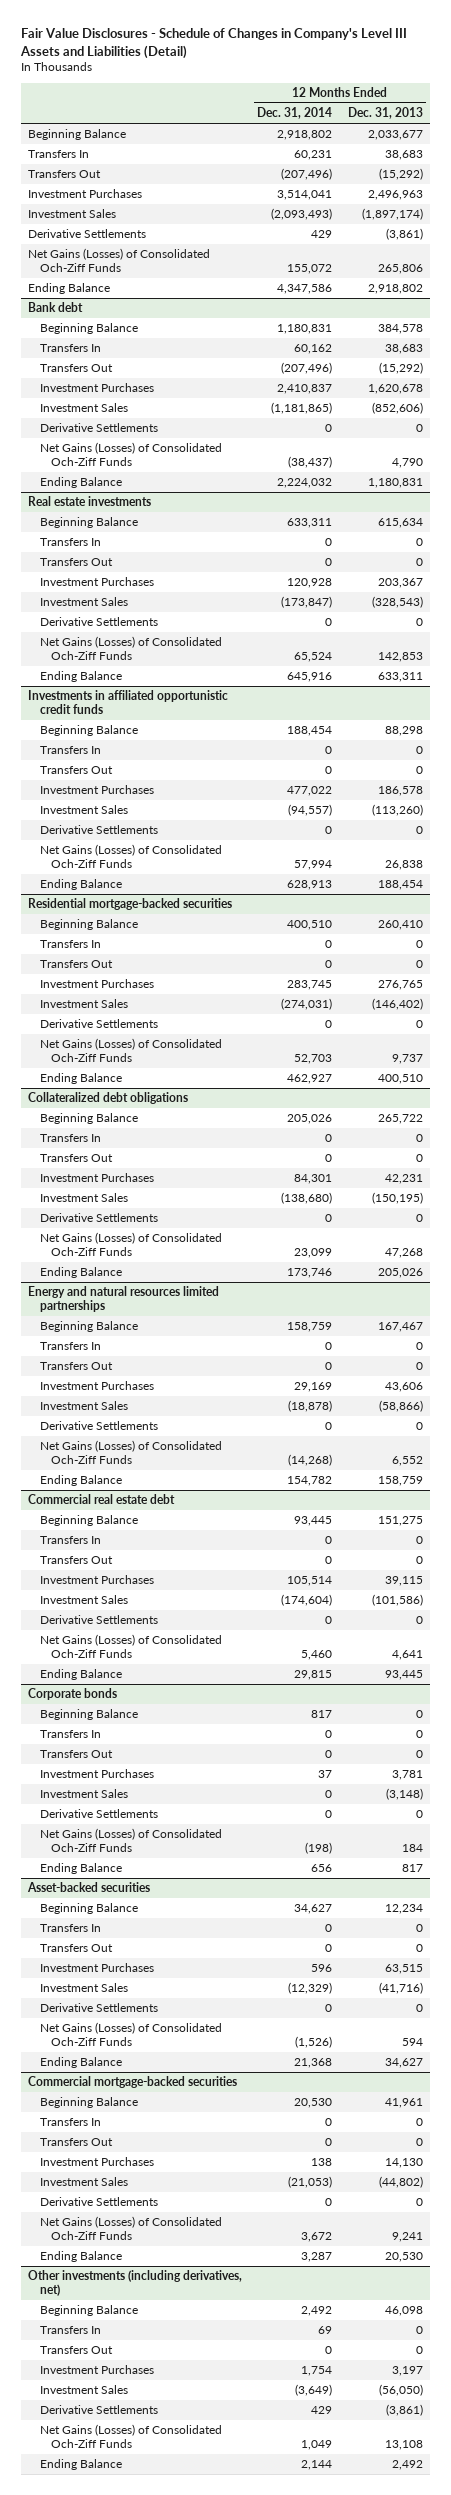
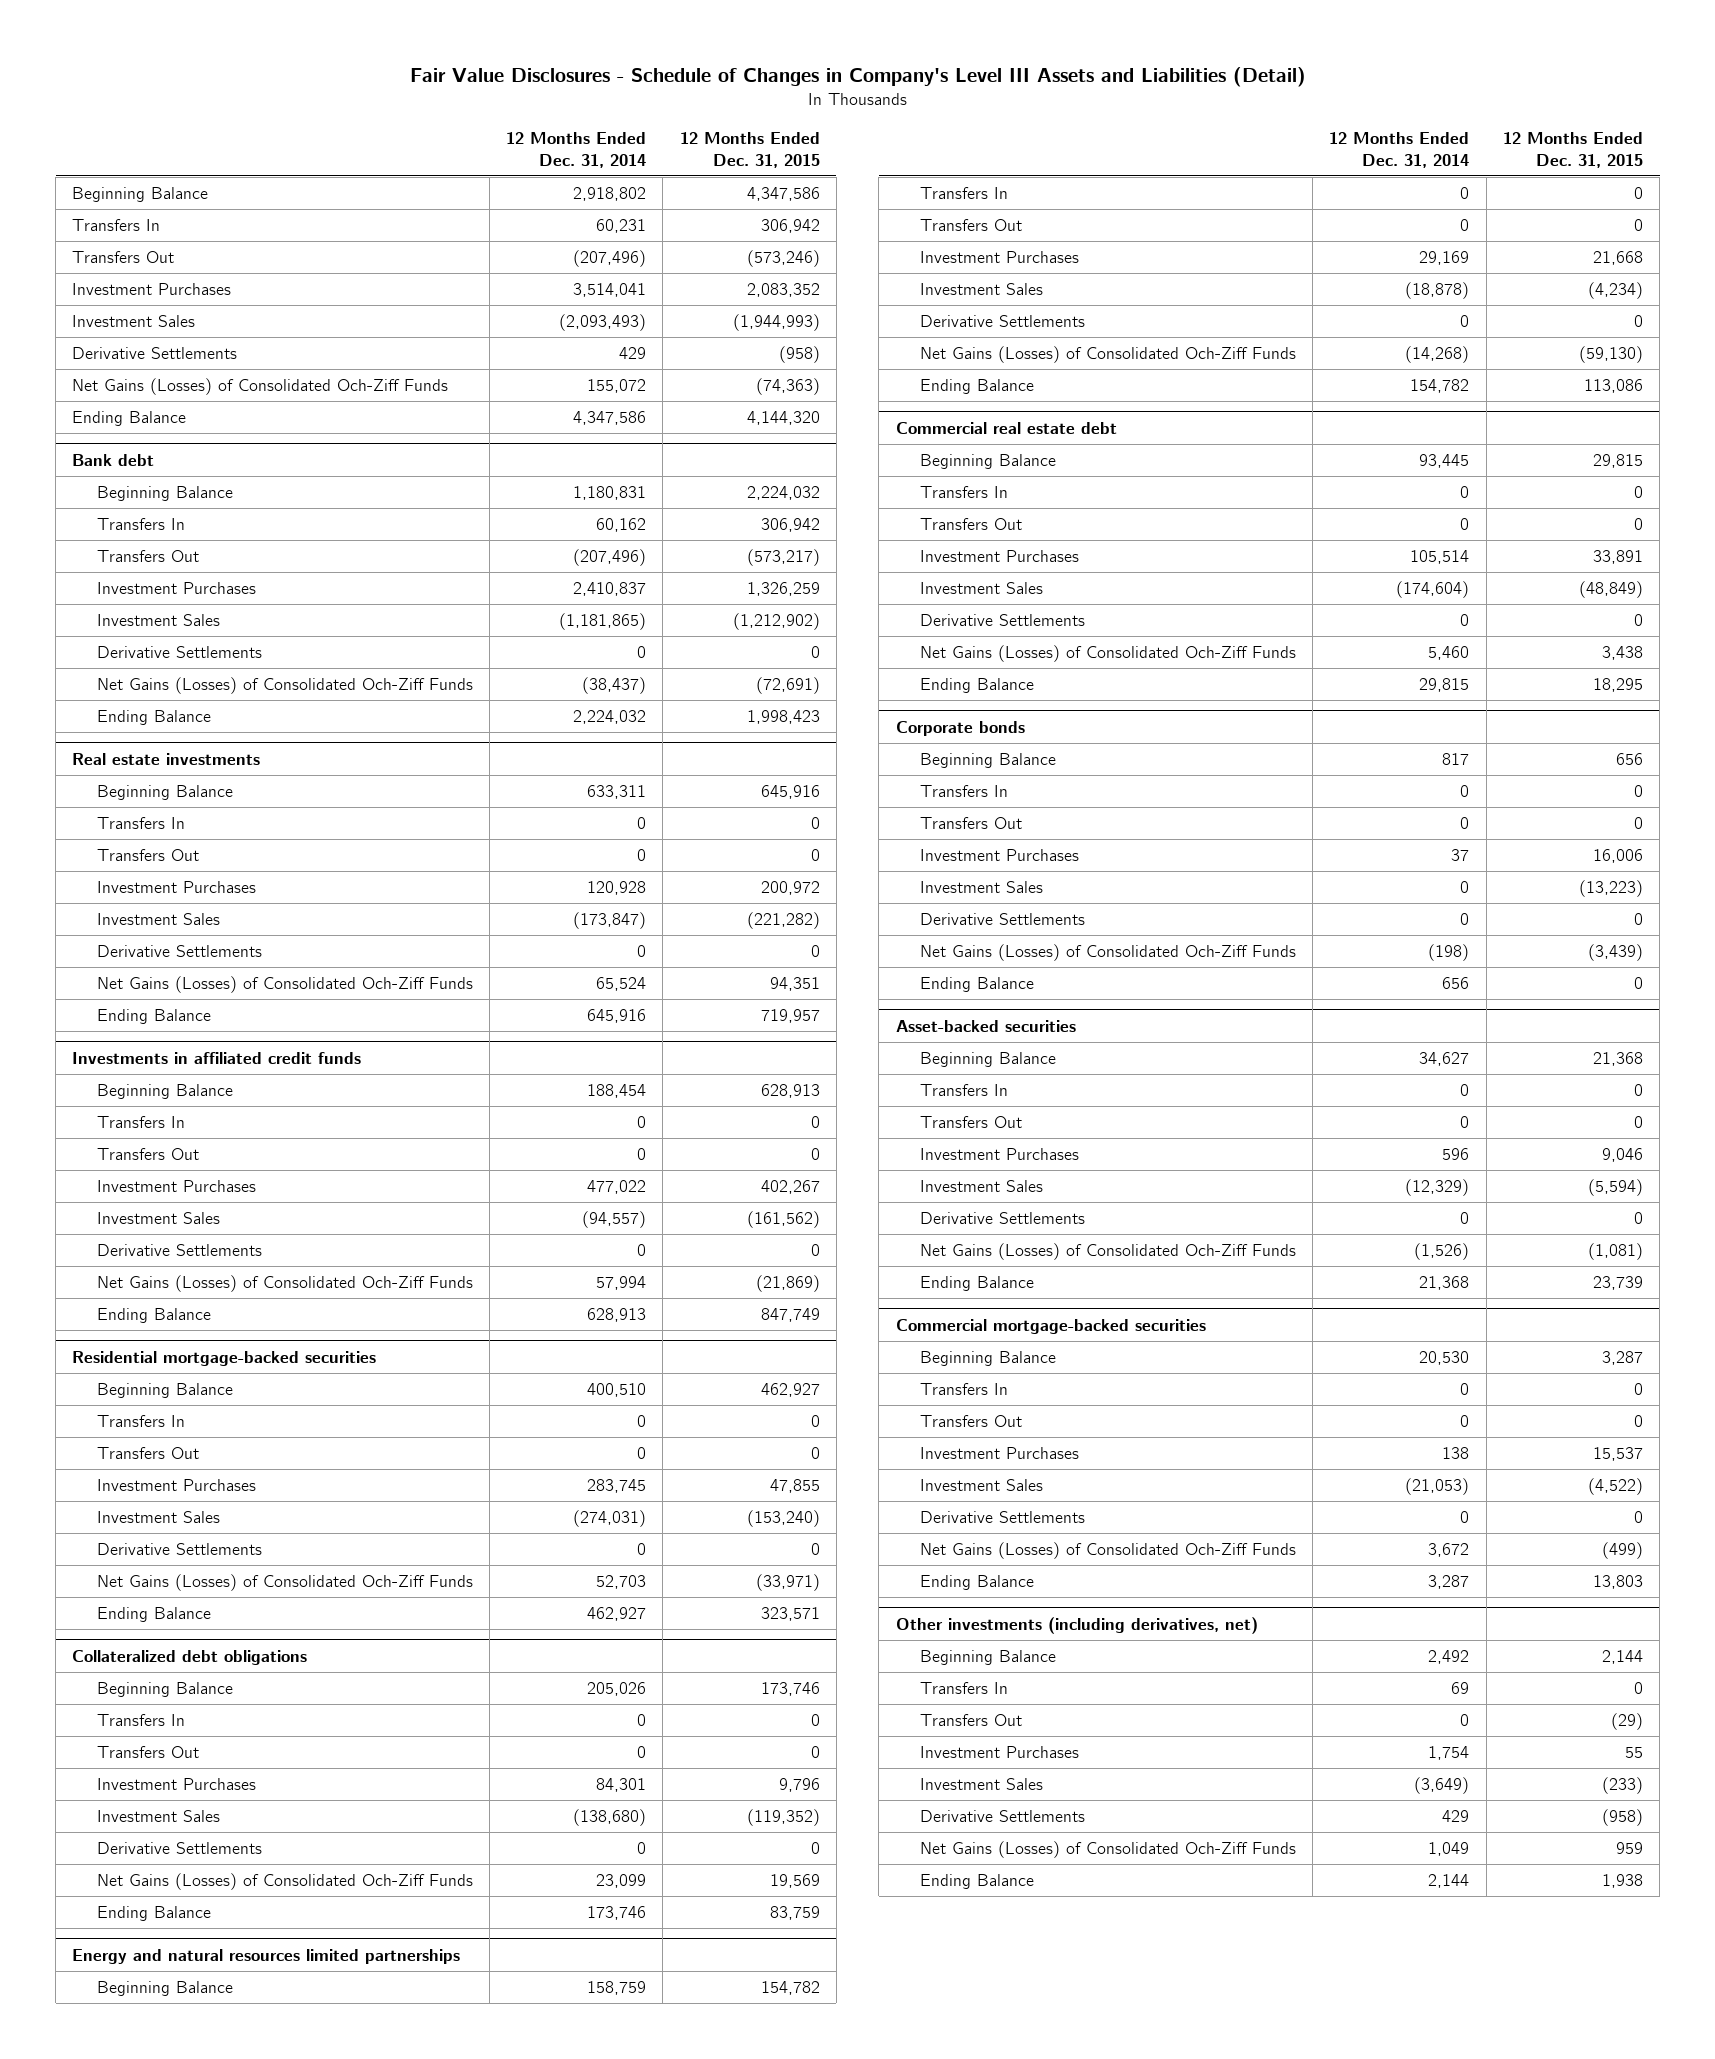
[347,107,423,120] Dec. 31, 2013 -> none
none -> [679,132,820,168] 12 Months Ended Dec. 31, 2015
[28,690,229,714] Investments in affiliated opportunistic credit funds -> [72,1051,362,1064] Investments in affiliated credit funds

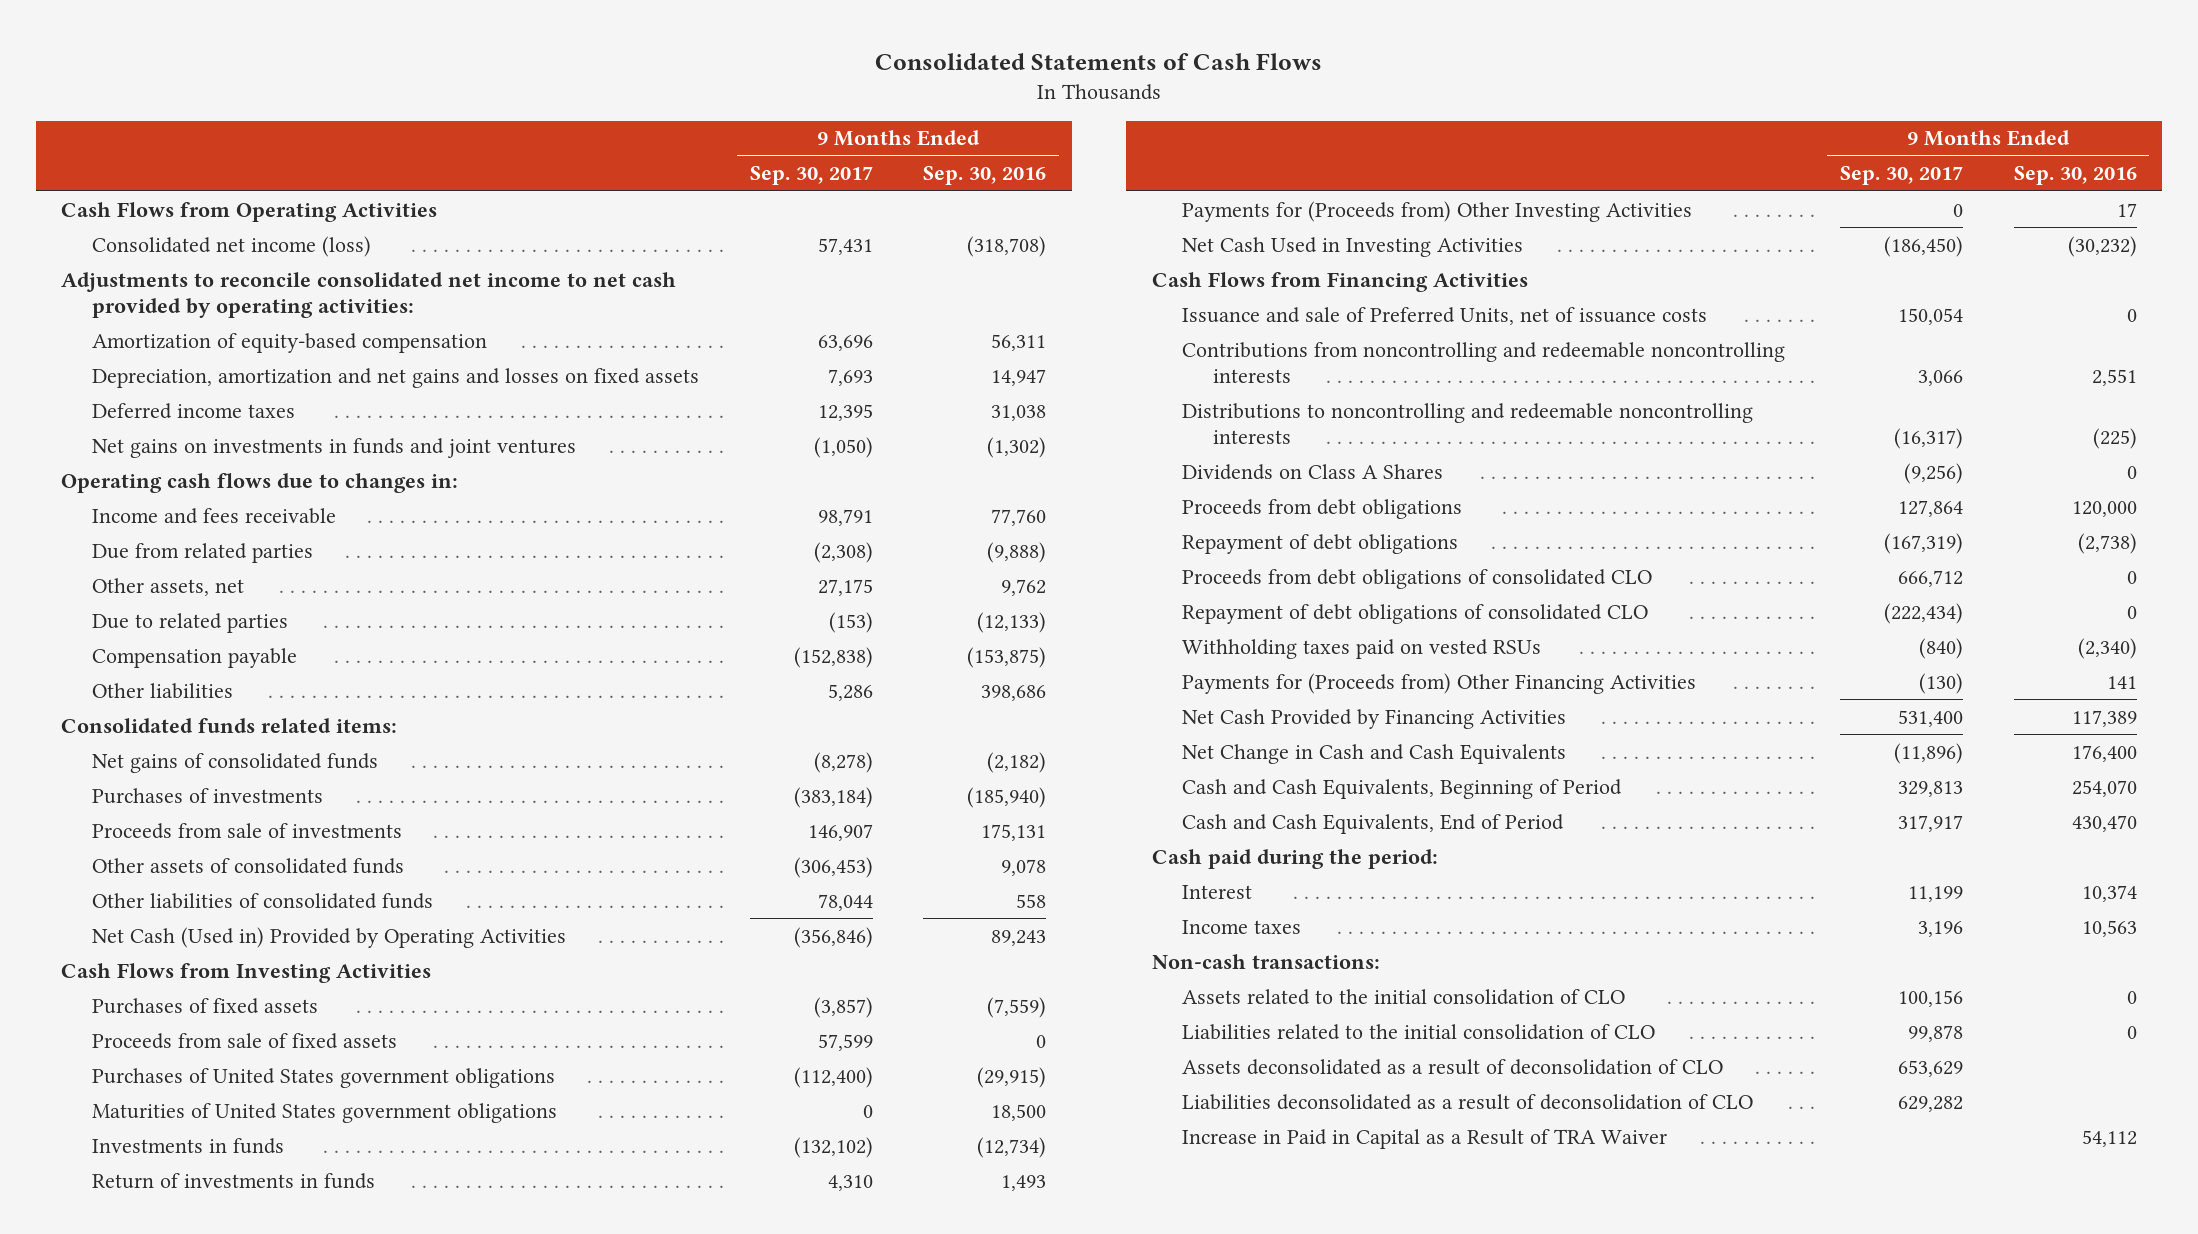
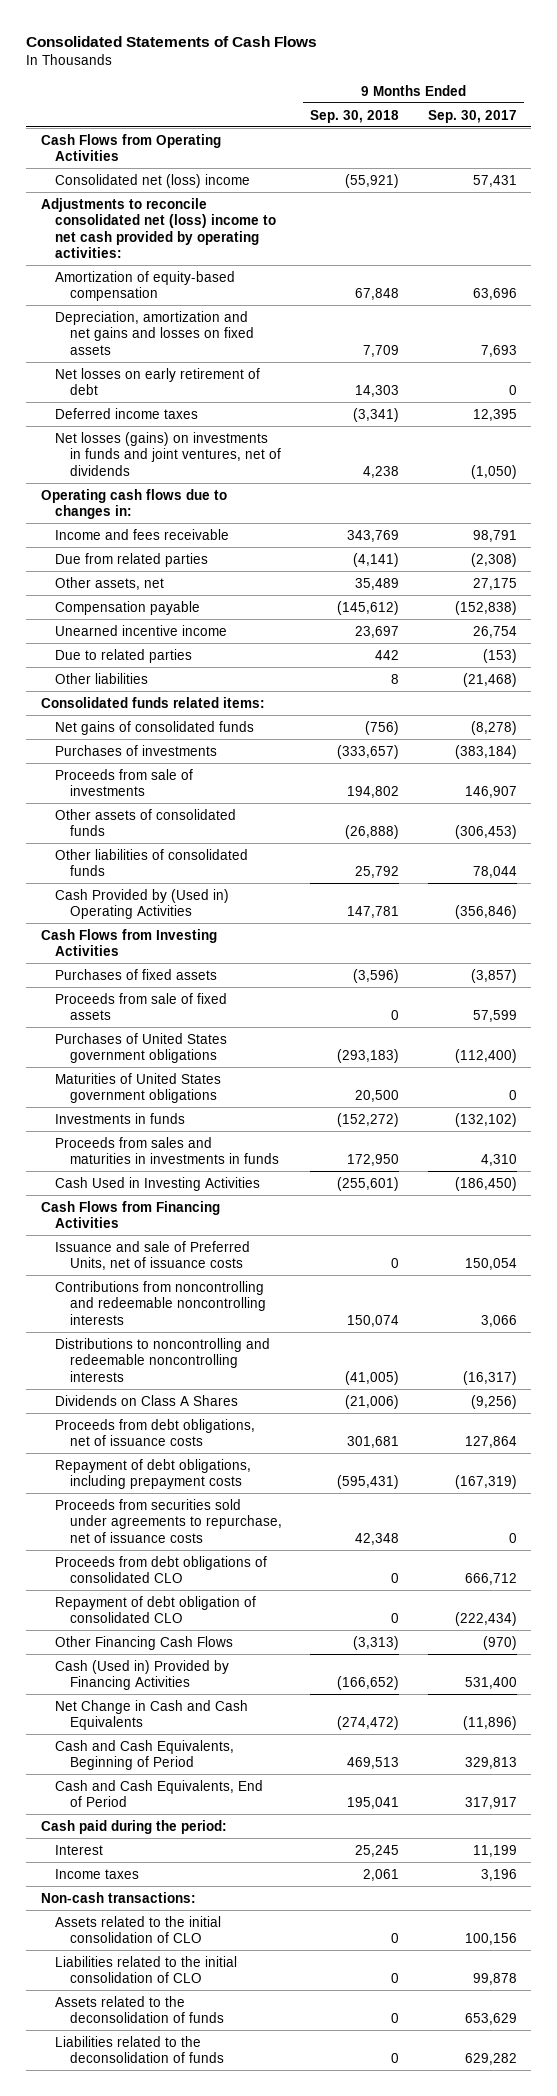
[923,166,1047,186] Sep. 30, 2016 -> none
none -> [310,109,400,123] Sep. 30, 2018
[91,235,371,257] Consolidated net income (loss) -> [55,173,251,188] Consolidated net (loss) income
[61,271,677,318] Adjustments to reconcile consolidated net income to net cash provided by operating activities: -> [40,197,277,259] Adjustments to reconcile consolidated net (loss) income to net cash provided by operating activities:
none -> [55,367,261,396] Net losses on early retirement of debt
[91,437,576,458] Net gains on investments in funds and joint ventures -> [55,431,281,476] Net losses (gains) on investments in funds and joint ventures, net of dividends
none -> [55,624,228,636] Unearned incentive income
[91,612,288,633] Due to related parties -> [55,648,193,663] Due to related parties
[827,683,873,701] 5,286 -> [462,672,517,687] (21,468)
[91,926,566,948] Net Cash (Used in) Provided by Operating Activities -> [55,888,230,920] Cash Provided by (Used in) Operating Activities
[1182,200,1693,222] Payments for (Proceeds from) Other Investing Activities -> none
[91,1172,375,1189] Return of investments in funds -> [55,1136,279,1165] Proceeds from sales and maturities in investments in funds
[1182,236,1524,257] Net Cash Used in Investing Activities -> [55,1176,261,1191] Cash Used in Investing Activities
[1182,498,1463,519] Proceeds from debt obligations -> [55,1418,256,1447] Proceeds from debt obligations, net of issuance costs
[1182,533,1459,554] Repayment of debt obligations -> [55,1458,252,1490] Repayment of debt obligations, including prepayment costs
none -> [55,1498,282,1543] Proceeds from securities sold under agreements to repurchase, net of issuance costs
[1182,638,1542,659] Withholding taxes paid on vested RSUs -> none
[1182,603,1649,624] Repayment of debt obligations of consolidated CLO -> [55,1595,257,1624] Repayment of debt obligation of consolidated CLO
[1182,672,1697,694] Payments for (Proceeds from) Other Financing Activities -> [55,1635,234,1650] Other Financing Cash Flows
[1919,672,1964,694] (130) -> [482,1635,517,1650] (970)
[1182,708,1567,729] Net Cash Provided by Financing Activities -> [55,1659,230,1691] Cash (Used in) Provided by Financing Activities
[1182,1128,1668,1149] Increase in Paid in Capital as a Result of TRA Waiver -> none
[1182,1058,1724,1075] Assets deconsolidated as a result of deconsolidation of CLO -> [55,1995,224,2024] Assets related to the deconsolidation of funds
[1182,1093,1754,1110] Liabilities deconsolidated as a result of deconsolidation of CLO -> [55,2035,224,2064] Liabilities related to the deconsolidation of funds

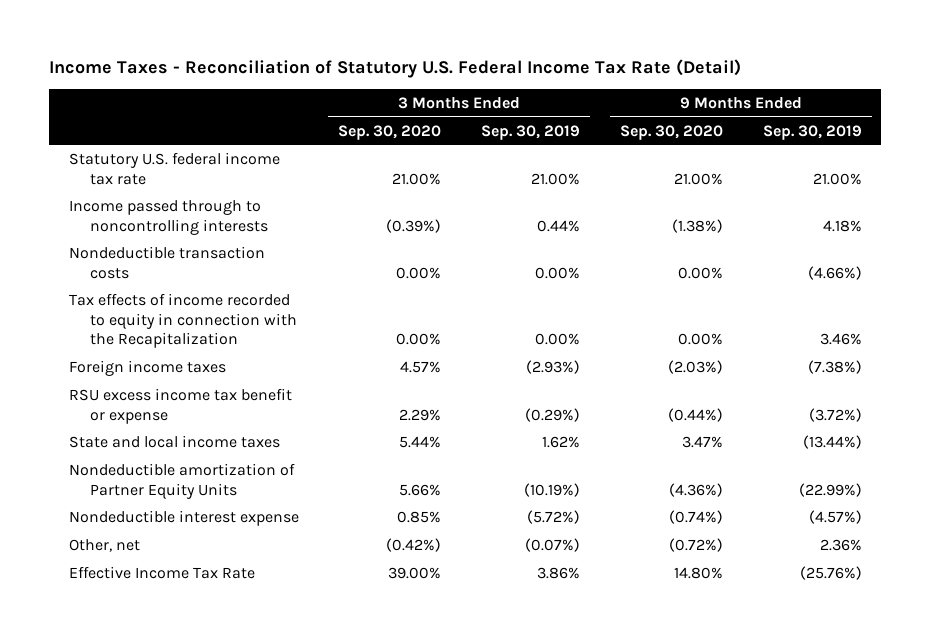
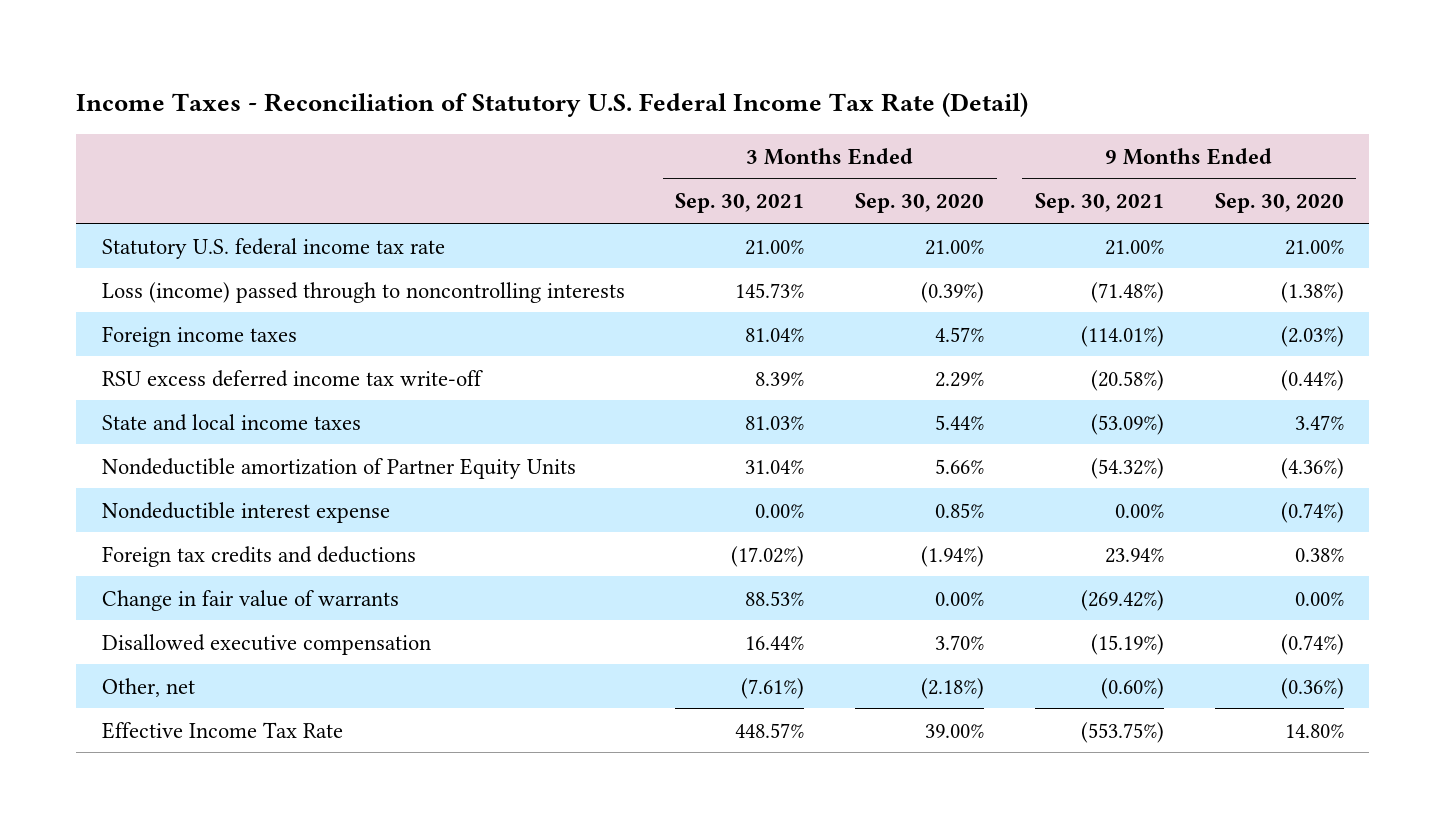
[481,124,581,140] Sep. 30, 2019 -> none
[762,124,862,140] Sep. 30, 2019 -> none
none -> [675,193,805,214] Sep. 30, 2021
none -> [1034,193,1164,214] Sep. 30, 2021
[68,245,265,279] Nondeductible transaction costs -> none
[68,292,297,349] Tax effects of income recorded to equity in connection with the Recapitalization -> none
[68,199,268,235] Income passed through to noncontrolling interests -> [101,281,625,303] Loss (income) passed through to noncontrolling interests
[68,387,292,424] RSU excess income tax benefit or expense -> [101,369,483,387] RSU excess deferred income tax write-off
none -> [101,545,416,567] Foreign tax credits and deductions
none -> [101,589,399,611] Change in fair value of warrants
none -> [101,633,431,655] Disallowed executive compensation
[386,537,442,552] (0.42%) -> [921,677,985,699] (2.18%)
[668,537,723,552] (0.72%) -> [1280,677,1344,699] (0.36%)

